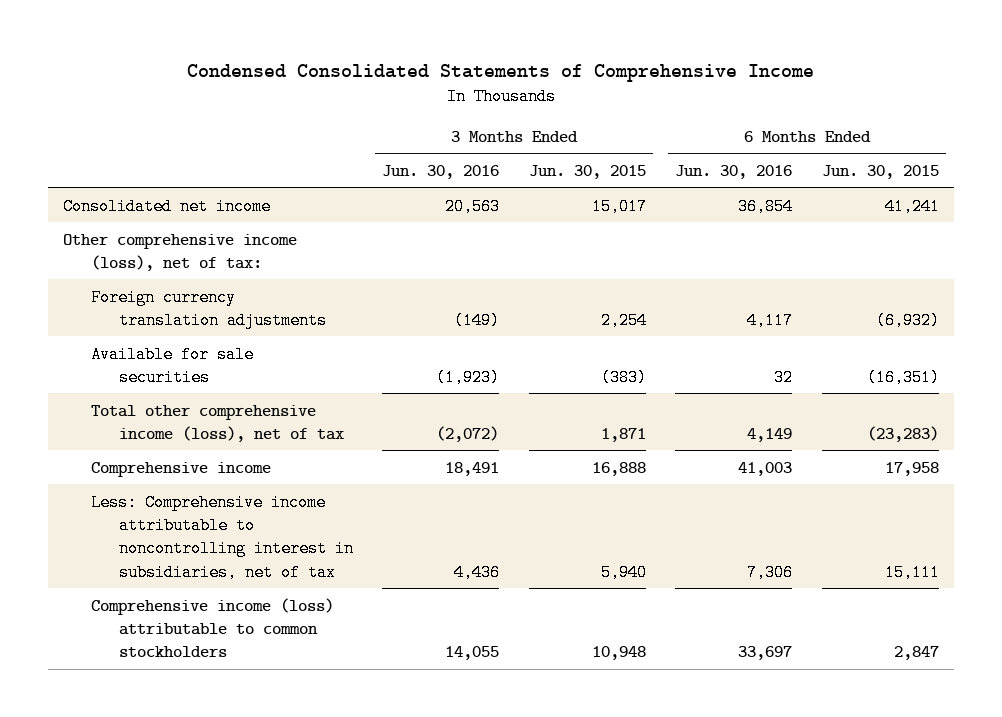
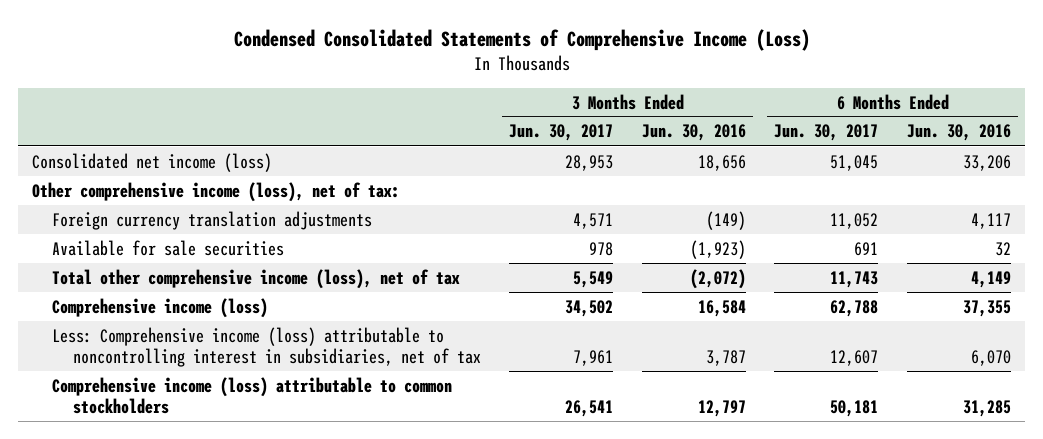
[186,63,814,82] Condensed Consolidated Statements of Comprehensive Income -> [233,28,810,51] Condensed Consolidated Statements of Comprehensive Income (Loss)
[528,164,646,179] Jun. 30, 2015 -> none
[821,164,939,179] Jun. 30, 2015 -> none
none -> [509,124,614,142] Jun. 30, 2017
none -> [774,124,879,142] Jun. 30, 2017
[63,197,272,215] Consolidated net income -> [32,152,273,172] Consolidated net income (loss)
[445,197,501,215] 20,563 -> [697,154,746,171] 18,656
[738,197,794,215] 36,854 -> [962,154,1011,171] 33,206
[90,461,271,477] Comprehensive income -> [52,297,269,318] Comprehensive income (loss)
[445,461,500,476] 18,491 -> [697,299,746,317] 16,584
[738,461,793,476] 41,003 -> [962,299,1011,317] 37,355
[90,493,354,581] Less: Comprehensive income attributable to noncontrolling interest in subsidiaries, net of tax -> [52,326,481,367] Less: Comprehensive income (loss) attributable to noncontrolling interest in subsidiaries, net of tax
[454,563,501,581] 4,436 -> [705,349,746,366] 3,787
[747,563,794,581] 7,306 -> [970,349,1011,366] 6,070
[445,646,500,661] 14,055 -> [697,399,746,417] 12,797
[738,646,793,661] 33,697 -> [962,399,1011,417] 31,285

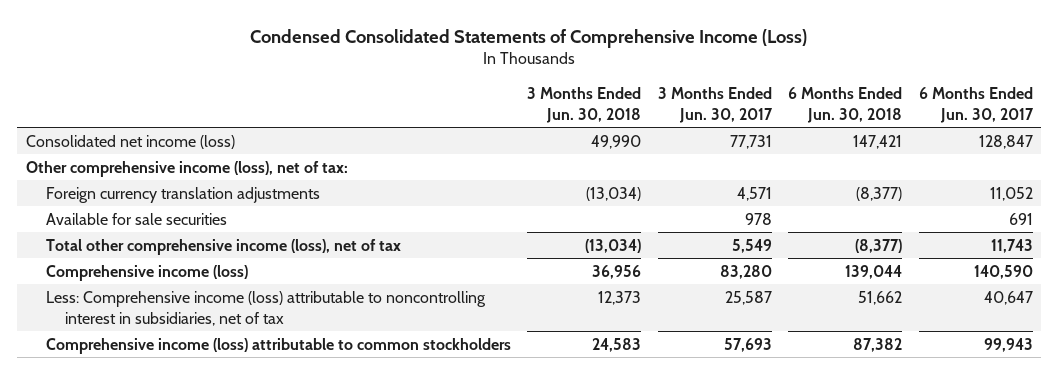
[641,124,746,142] Jun. 30, 2016 -> none
[906,124,1011,142] Jun. 30, 2016 -> none
none -> [527,87,642,124] 3 Months Ended Jun. 30, 2018
none -> [788,87,903,124] 6 Months Ended Jun. 30, 2018
[565,154,614,171] 28,953 -> [729,134,772,149] 77,731
[830,154,879,171] 51,045 -> [979,134,1034,149] 128,847
[565,299,614,317] 34,502 -> [719,264,772,279] 83,280
[830,299,879,317] 62,788 -> [974,264,1034,279] 140,590
[573,349,614,366] 7,961 -> [724,290,772,305] 25,587
[830,349,879,366] 12,607 -> [984,290,1034,305] 40,647
[565,399,614,417] 26,541 -> [723,337,772,352] 57,693
[830,399,879,417] 50,181 -> [984,337,1034,352] 99,943

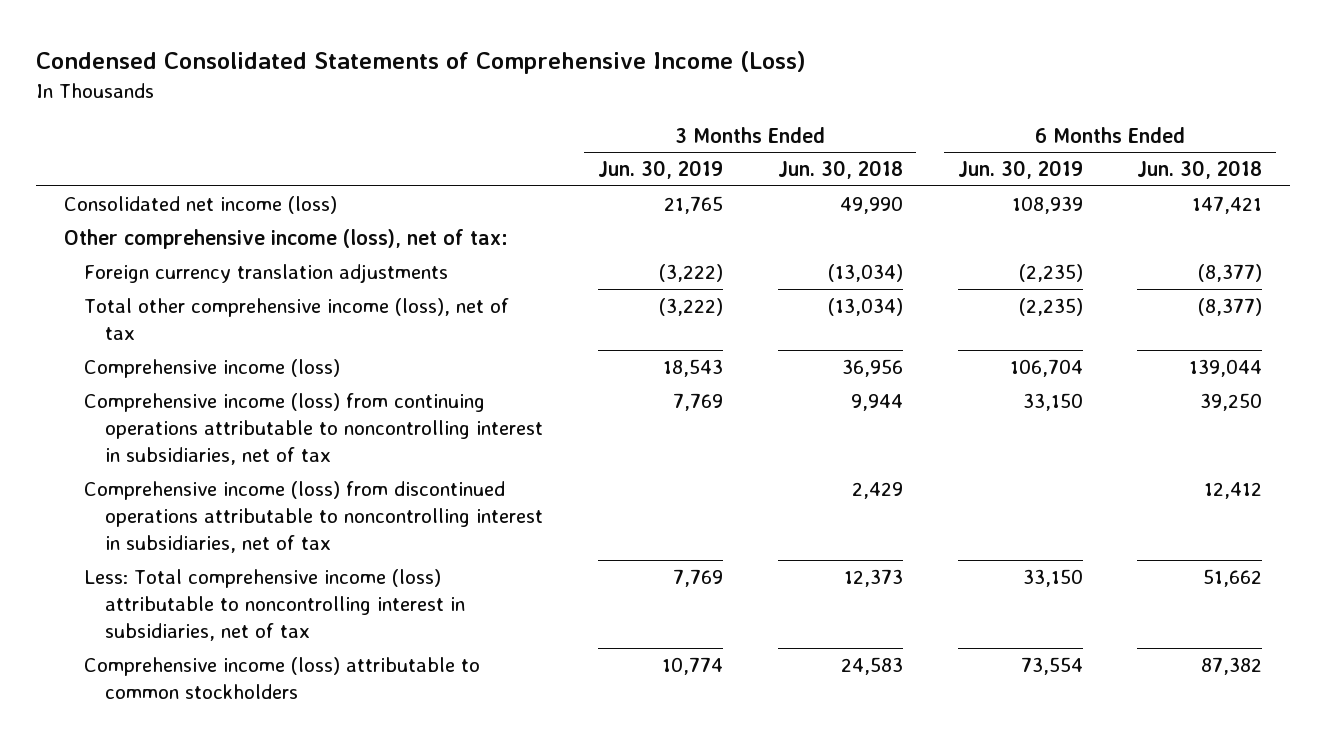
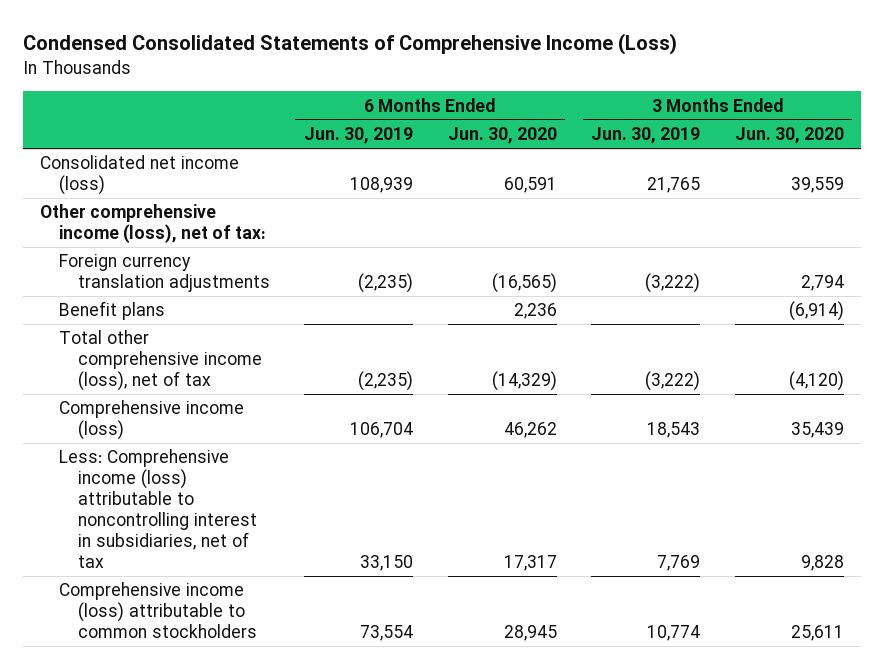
[777,160,903,180] Jun. 30, 2018 -> none
[1137,160,1263,180] Jun. 30, 2018 -> none
none -> [447,127,557,145] Jun. 30, 2020
none -> [734,127,844,145] Jun. 30, 2020
none -> [58,301,165,321] Benefit plans
[84,392,543,466] Comprehensive income (loss) from continuing operations attributable to noncontrolling interest in subsidiaries, net of tax -> none
[84,480,543,554] Comprehensive income (loss) from discontinued operations attributable to noncontrolling interest in subsidiaries, net of tax -> none
[84,568,465,642] Less: Total comprehensive income (loss) attributable to noncontrolling interest in subsidiaries, net of tax -> [58,449,257,569] Less: Comprehensive income (loss) attributable to noncontrolling interest in subsidiaries, net of tax

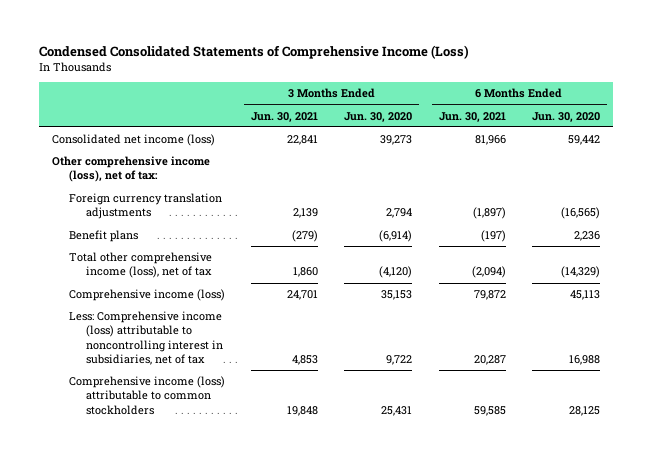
[304,127,414,145] Jun. 30, 2019 -> none
[591,127,701,145] Jun. 30, 2019 -> none
none -> [251,111,319,122] Jun. 30, 2021
none -> [438,111,506,122] Jun. 30, 2021
[503,177,557,194] 60,591 -> [567,135,600,146] 59,442
[790,177,844,194] 39,559 -> [380,135,413,146] 39,273
[503,422,557,439] 46,262 -> [569,290,600,301] 45,113
[790,422,844,439] 35,439 -> [381,290,413,301] 35,153
[503,555,557,572] 17,317 -> [568,355,600,366] 16,988
[800,555,844,572] 9,828 -> [386,355,413,366] 9,722
[503,625,557,642] 28,945 -> [568,405,600,416] 28,125
[790,625,844,642] 25,611 -> [381,405,413,416] 25,431

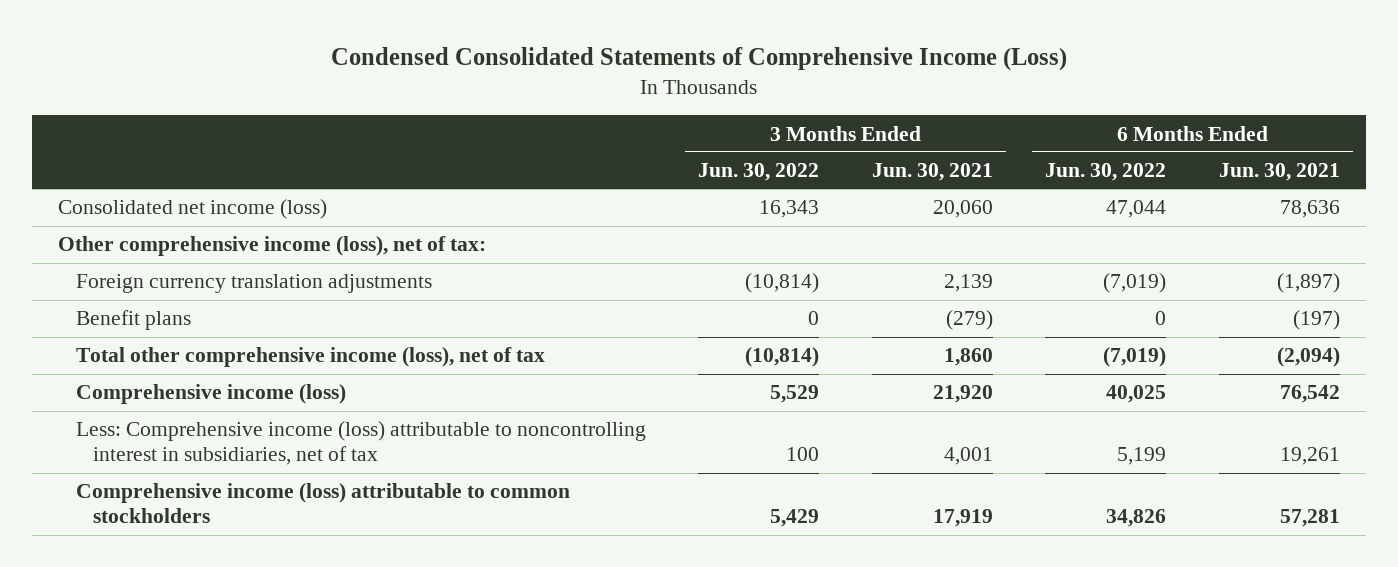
[344,111,413,122] Jun. 30, 2020 -> none
[531,111,600,122] Jun. 30, 2020 -> none
none -> [698,163,820,182] Jun. 30, 2022
none -> [1045,163,1167,182] Jun. 30, 2022
[287,135,319,146] 22,841 -> [932,200,993,219] 20,060
[474,135,506,146] 81,966 -> [1279,200,1340,219] 78,636
[287,290,319,301] 24,701 -> [932,385,993,404] 21,920
[473,290,506,301] 79,872 -> [1279,385,1340,404] 76,542
[292,355,319,366] 4,853 -> [943,447,993,466] 4,001
[473,355,506,366] 20,287 -> [1279,447,1340,466] 19,261
[287,405,319,416] 19,848 -> [932,509,993,528] 17,919
[473,405,506,416] 59,585 -> [1279,509,1340,528] 57,281

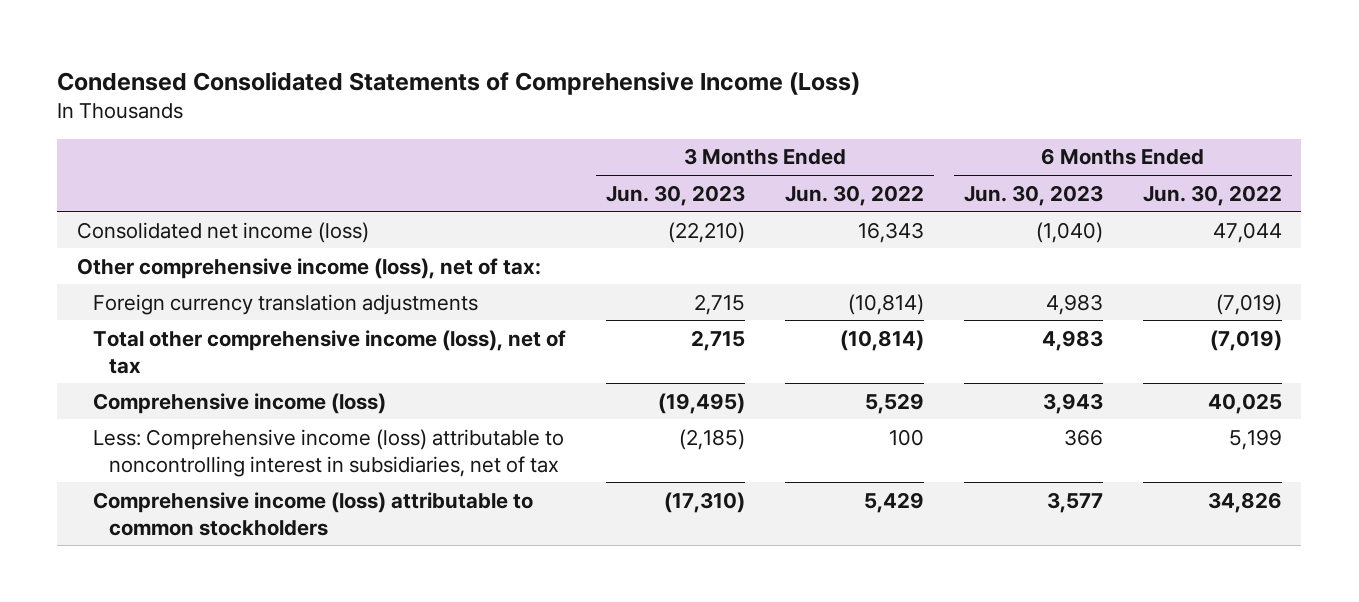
[871,163,993,182] Jun. 30, 2021 -> none
[1218,163,1340,182] Jun. 30, 2021 -> none
none -> [605,184,745,206] Jun. 30, 2023
none -> [963,184,1103,206] Jun. 30, 2023
[75,310,191,331] Benefit plans -> none

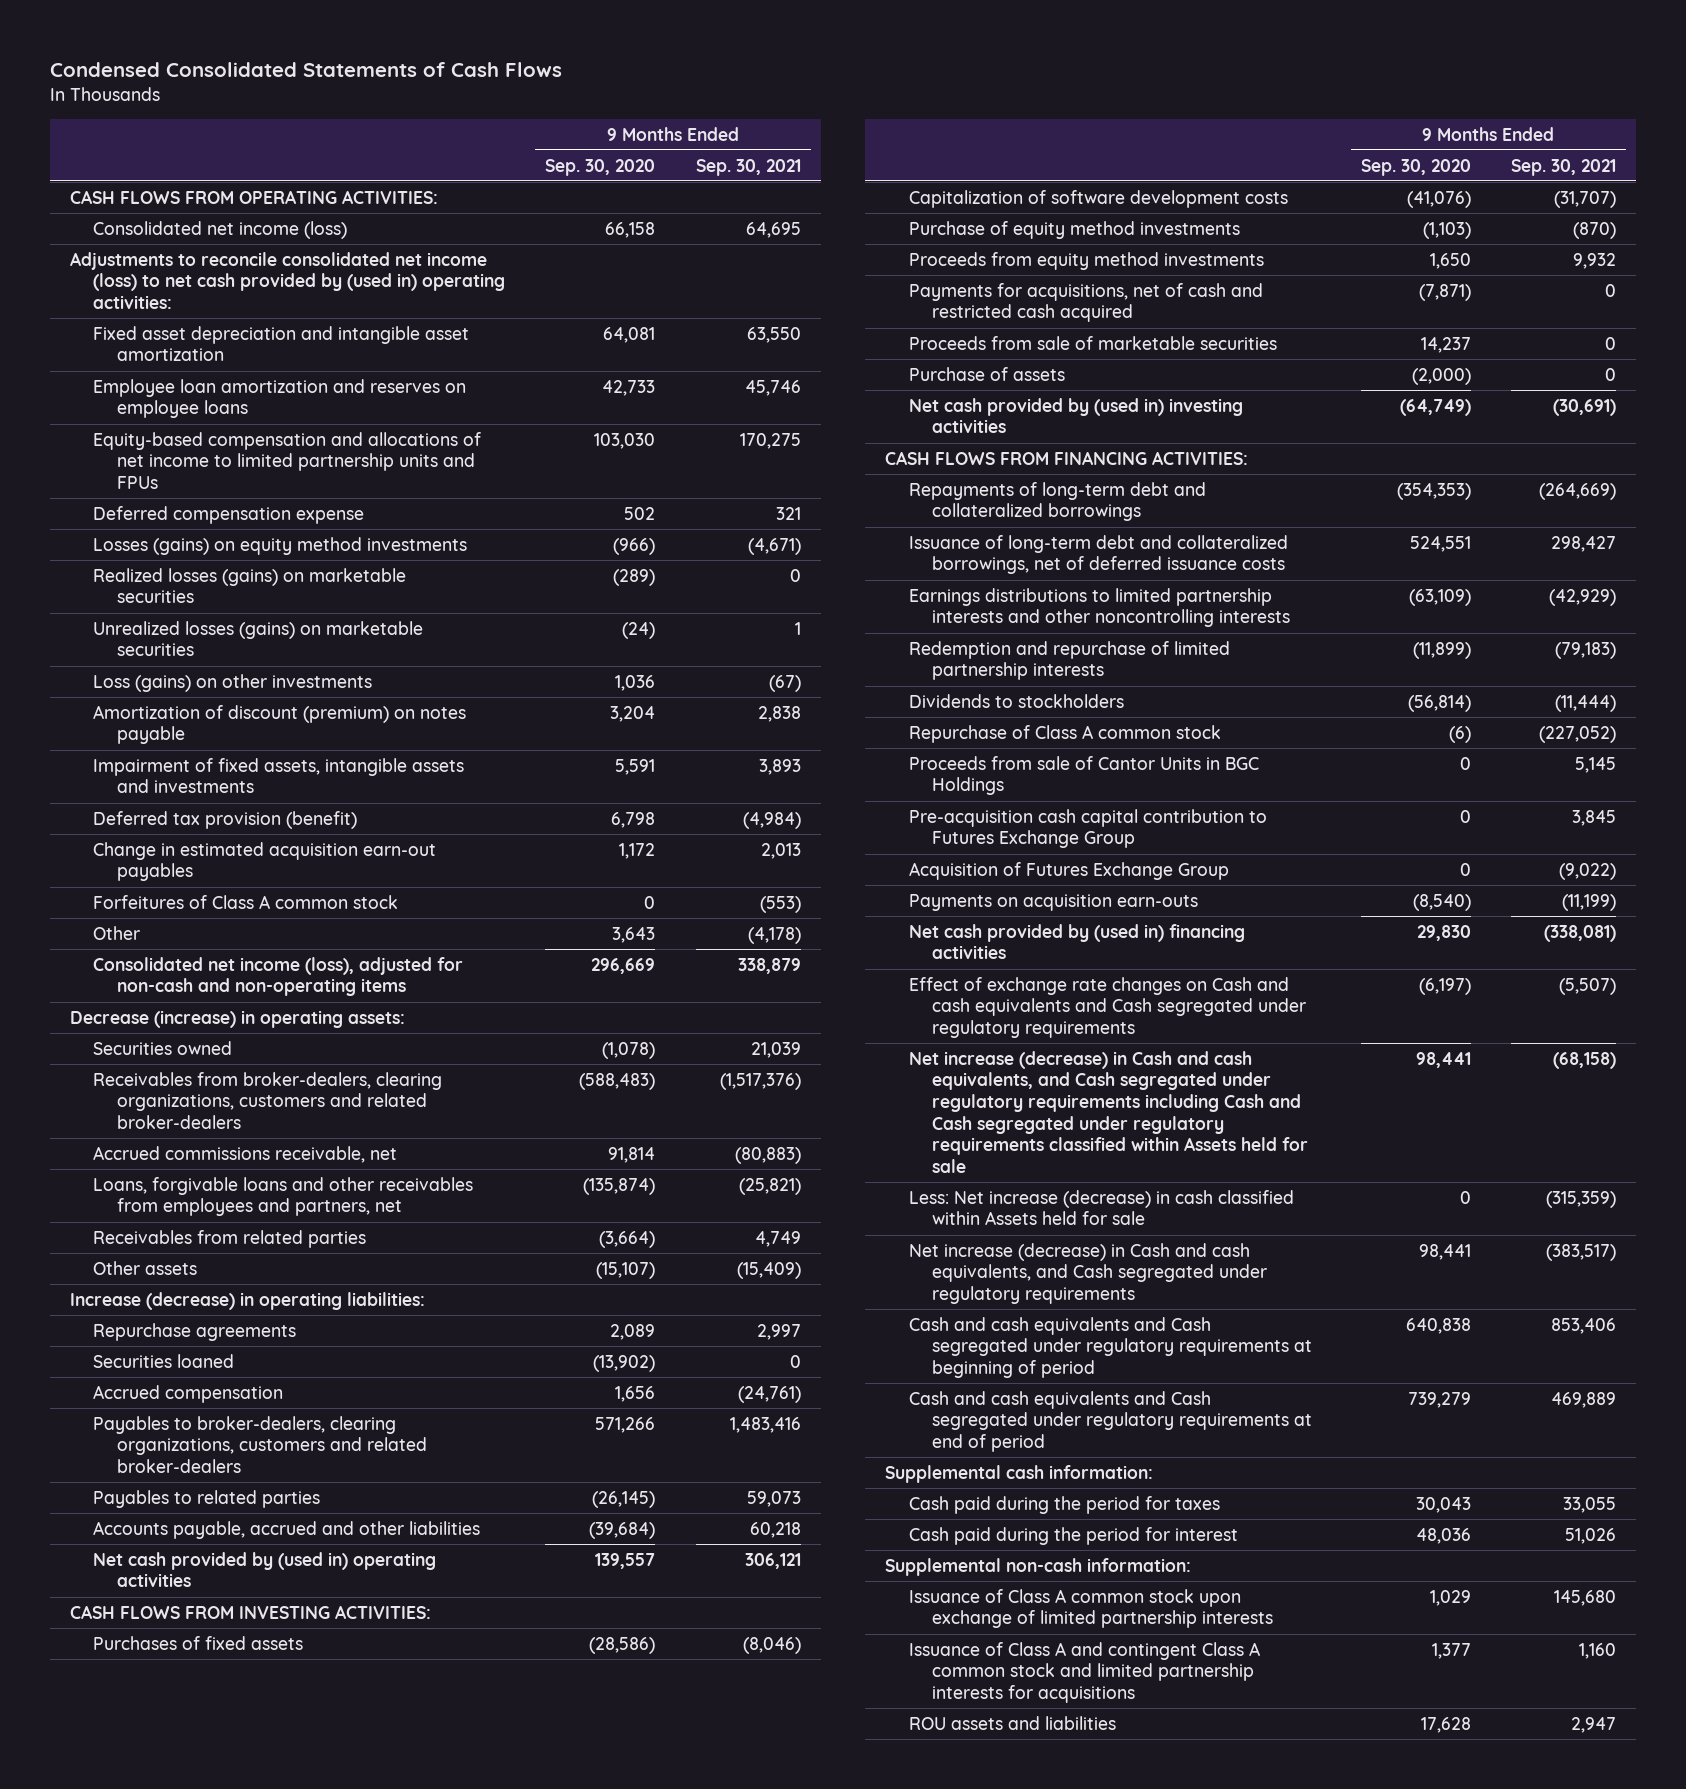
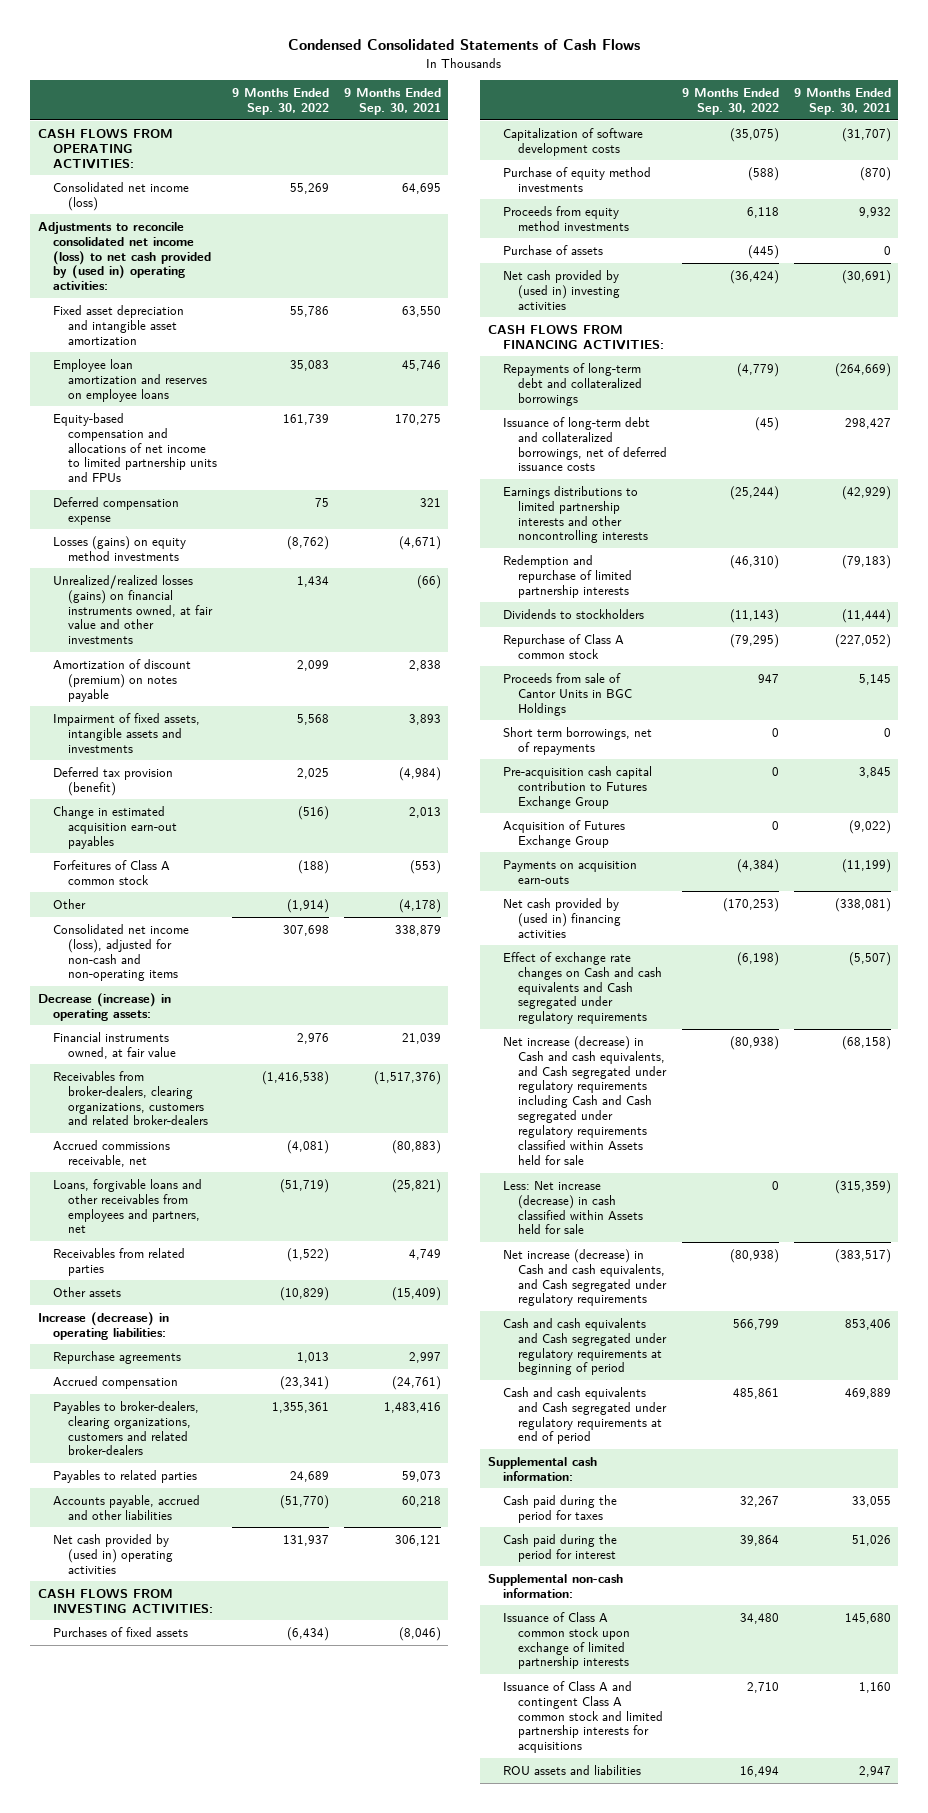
[545,158,656,176] Sep. 30, 2020 -> none
none -> [232,88,330,116] 9 Months Ended Sep. 30, 2022
[93,567,407,604] Realized losses (gains) on marketable securities -> none
[93,620,424,657] Unrealized losses (gains) on marketable securities -> none
[93,673,373,692] Loss (gains) on other investments -> [53,574,214,645] Unrealized/realized losses (gains) on financial instruments owned, at fair value and other investments
[768,674,801,692] (67) -> [416,574,441,589] (66)
[93,1040,233,1055] Securities owned -> [53,1031,177,1059] Financial instruments owned, at fair value
[93,1353,235,1368] Securities loaned -> none
[908,282,1263,323] Payments for acquisitions, net of cash and restricted cash acquired -> none
[908,335,1277,350] Proceeds from sale of marketable securities -> none
none -> [502,726,652,755] Short term borrowings, net of repayments

